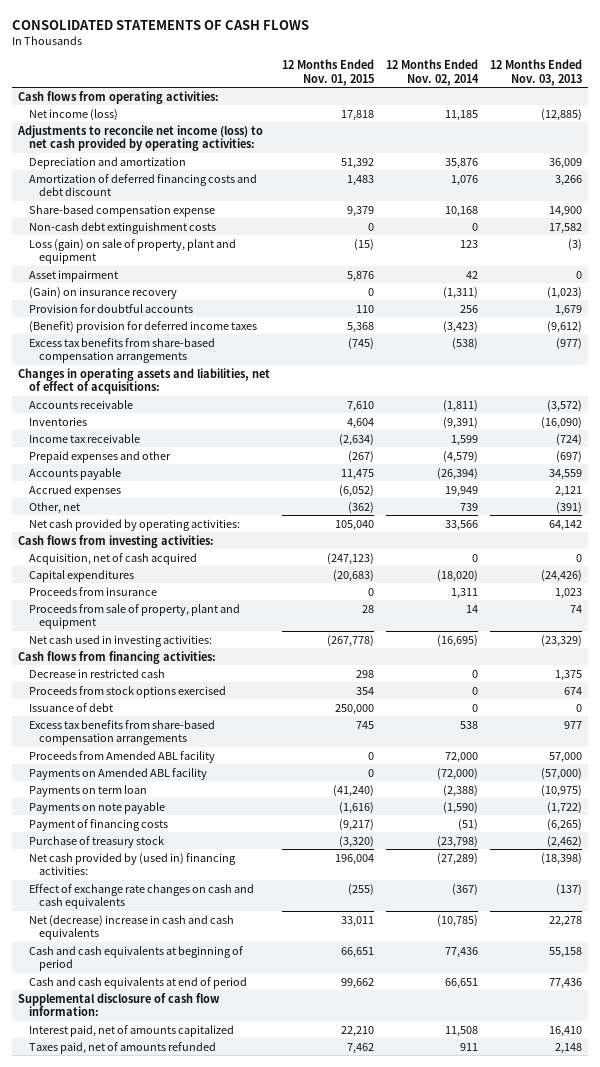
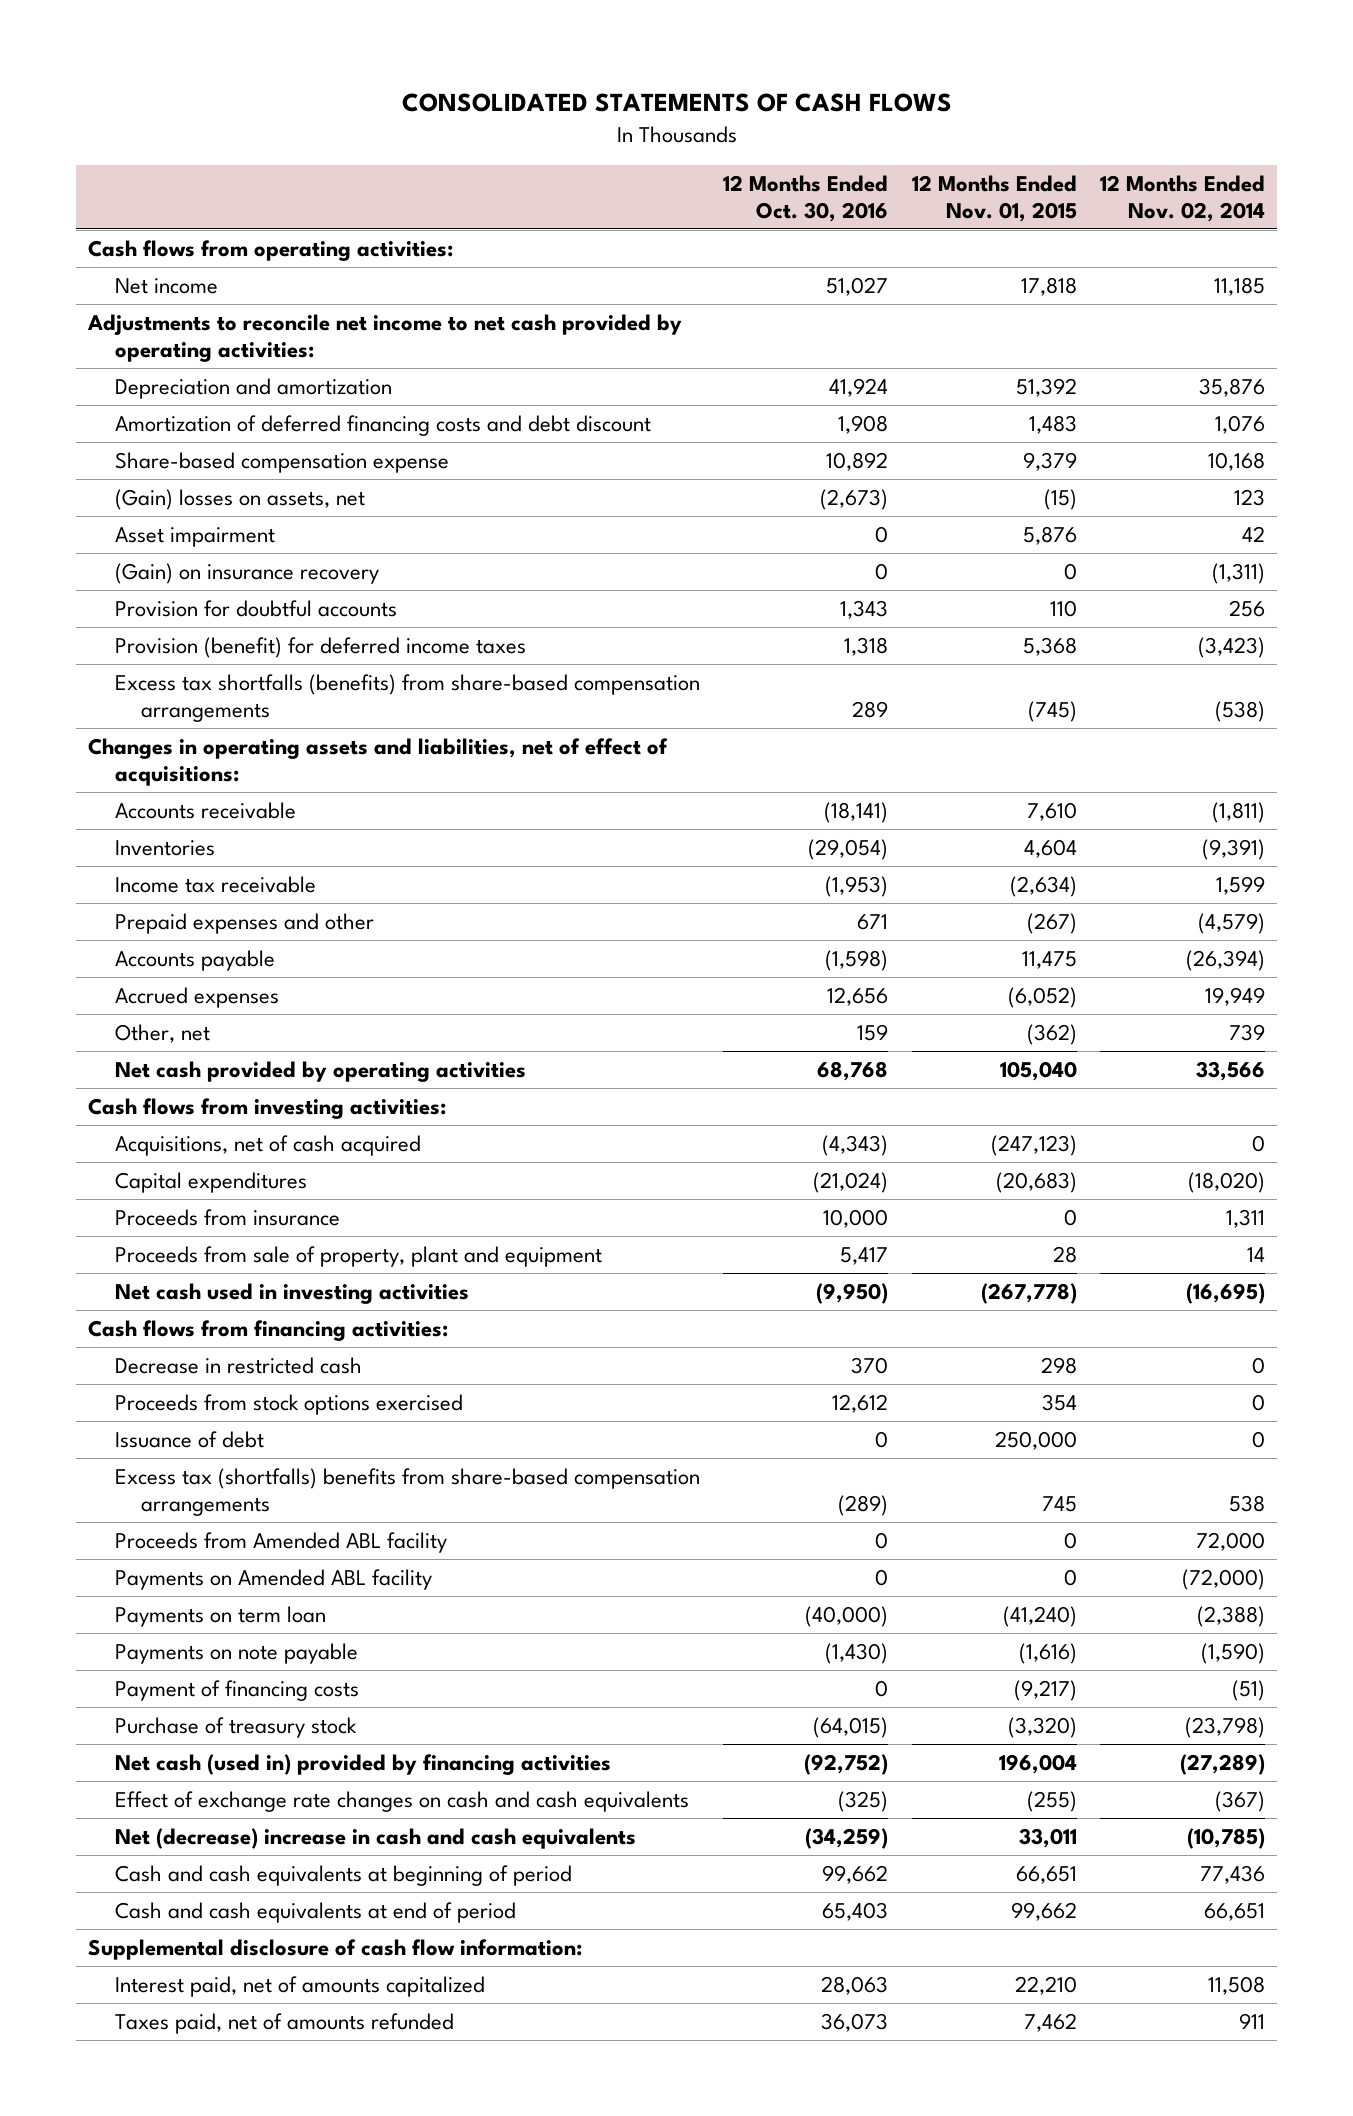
[490,58,583,86] 12 Months Ended Nov. 03, 2013 -> none
none -> [723,174,889,222] 12 Months Ended Oct. 30, 2016
[28,108,118,121] Net income (loss) -> [114,277,218,294] Net income
[17,124,264,152] Adjustments to reconcile net income (loss) to net cash provided by operating activities: -> [87,313,683,363] Adjustments to reconcile net income to net cash provided by operating activities:
[28,221,216,234] Non-cash debt extinguishment costs -> none
[28,238,236,265] Loss (gain) on sale of property, plant and equipment -> [114,488,365,510] (Gain) losses on assets, net
[28,320,257,333] (Benefit) provision for deferred income taxes -> [114,636,526,658] Provision (benefit) for deferred income taxes
[28,337,215,364] Excess tax benefits from share-based compensation arrangements -> [114,673,700,723] Excess tax shortfalls (benefits) from share-based compensation arrangements
[28,518,240,531] Net cash provided by operating activities: -> [114,1060,526,1082] Net cash provided by operating activities
[28,552,197,565] Acquisition, net of cash acquired -> [114,1134,421,1156] Acquisitions, net of cash acquired
[28,634,212,647] Net cash used in investing activities: -> [114,1282,469,1304] Net cash used in investing activities
[28,719,215,746] Excess tax benefits from share-based compensation arrangements -> [114,1467,700,1517] Excess tax (shortfalls) benefits from share-based compensation arrangements
[28,852,236,876] Net cash provided by (used in) financing activities: -> [114,1753,611,1775] Net cash (used in) provided by financing activities

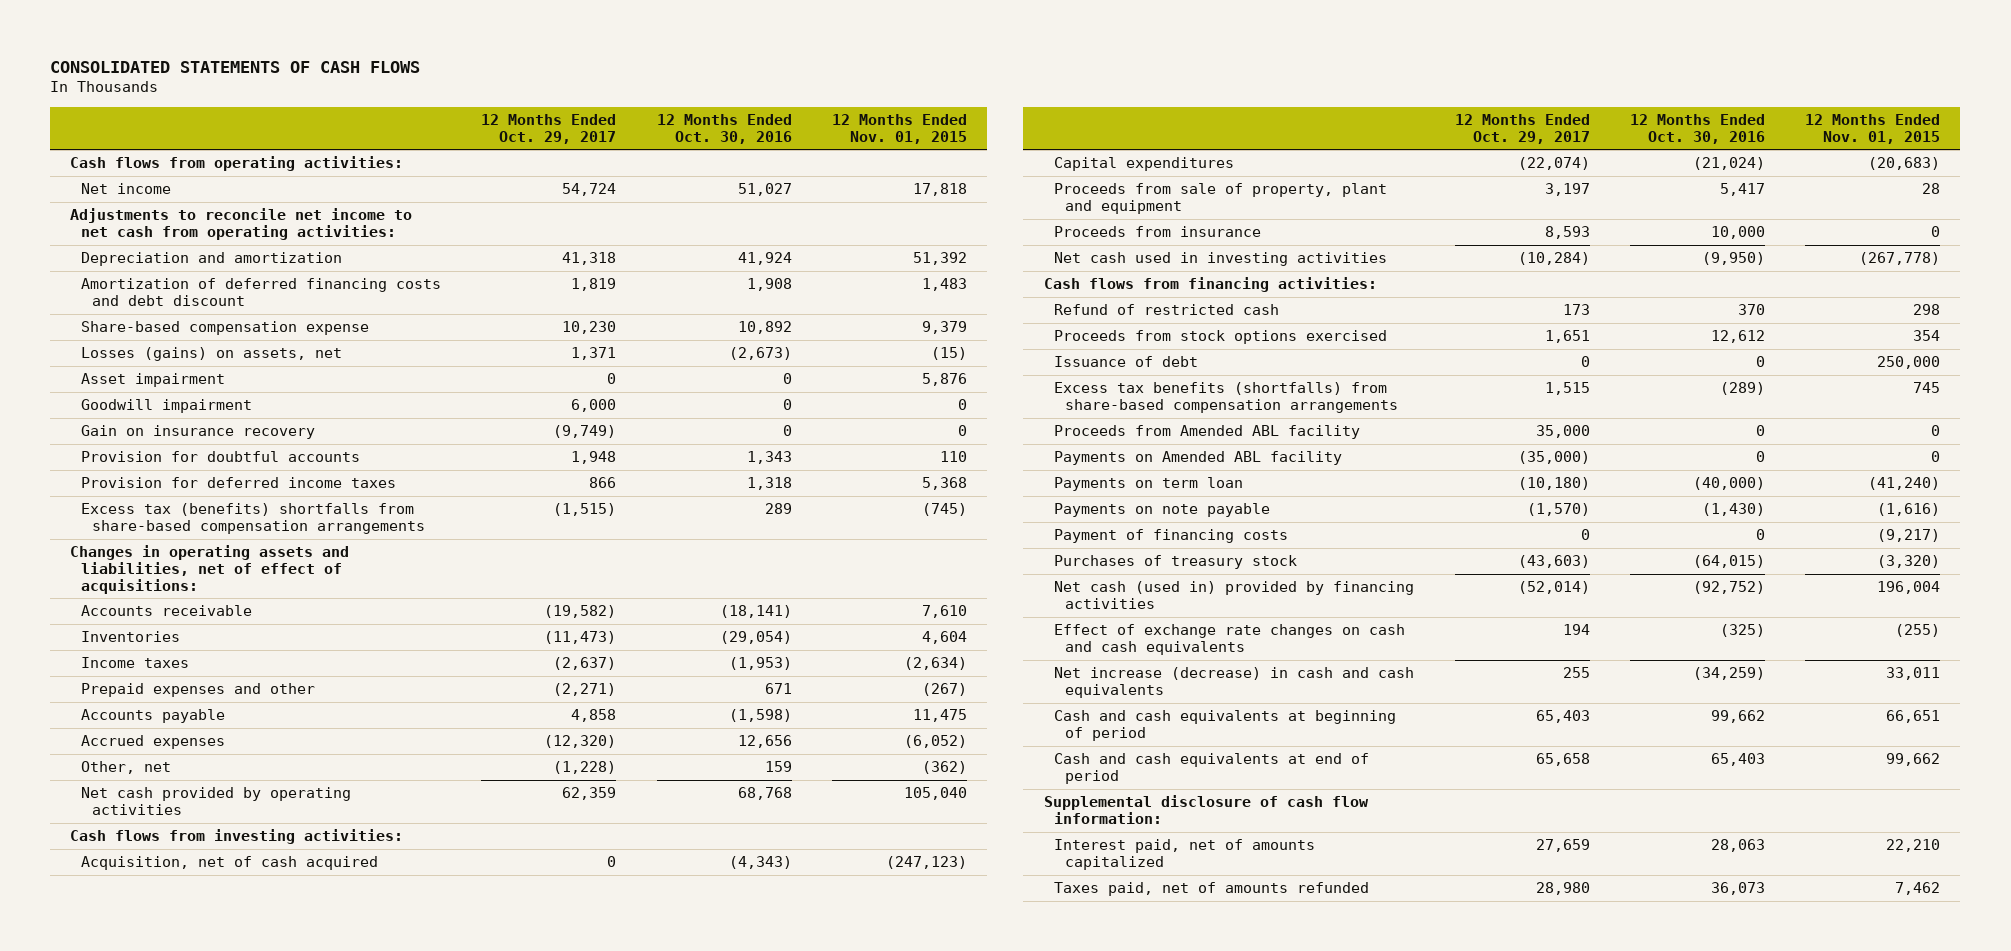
[1100,174,1266,222] 12 Months Ended Nov. 02, 2014 -> none
none -> [481,113,617,144] 12 Months Ended Oct. 29, 2017
[87,313,683,363] Adjustments to reconcile net income to net cash provided by operating activities: -> [70,208,413,240] Adjustments to reconcile net income to net cash from operating activities:
[114,488,365,510] (Gain) losses on assets, net -> [80,347,342,362] Losses (gains) on assets, net
none -> [80,399,252,414] Goodwill impairment
[114,562,379,584] (Gain) on insurance recovery -> [80,425,315,440] Gain on insurance recovery
[114,636,526,658] Provision (benefit) for deferred income taxes -> [80,477,396,489] Provision for deferred income taxes
[114,673,700,723] Excess tax shortfalls (benefits) from share-based compensation arrangements -> [80,503,425,534] Excess tax (benefits) shortfalls from share-based compensation arrangements
[114,875,316,893] Income tax receivable -> [80,657,189,669] Income taxes
[114,1134,421,1156] Acquisitions, net of cash acquired -> [80,856,378,871] Acquisition, net of cash acquired
[114,1208,340,1226] Proceeds from insurance -> [1054,226,1262,238] Proceeds from insurance
[114,1356,362,1374] Decrease in restricted cash -> [1054,304,1280,316] Refund of restricted cash
[114,1467,700,1517] Excess tax (shortfalls) benefits from share-based compensation arrangements -> [1054,382,1398,413] Excess tax benefits (shortfalls) from share-based compensation arrangements
[114,1716,357,1738] Purchase of treasury stock -> [1054,555,1298,570] Purchases of treasury stock
[114,1827,636,1849] Net (decrease) increase in cash and cash equivalents -> [1054,667,1415,698] Net increase (decrease) in cash and cash equivalents

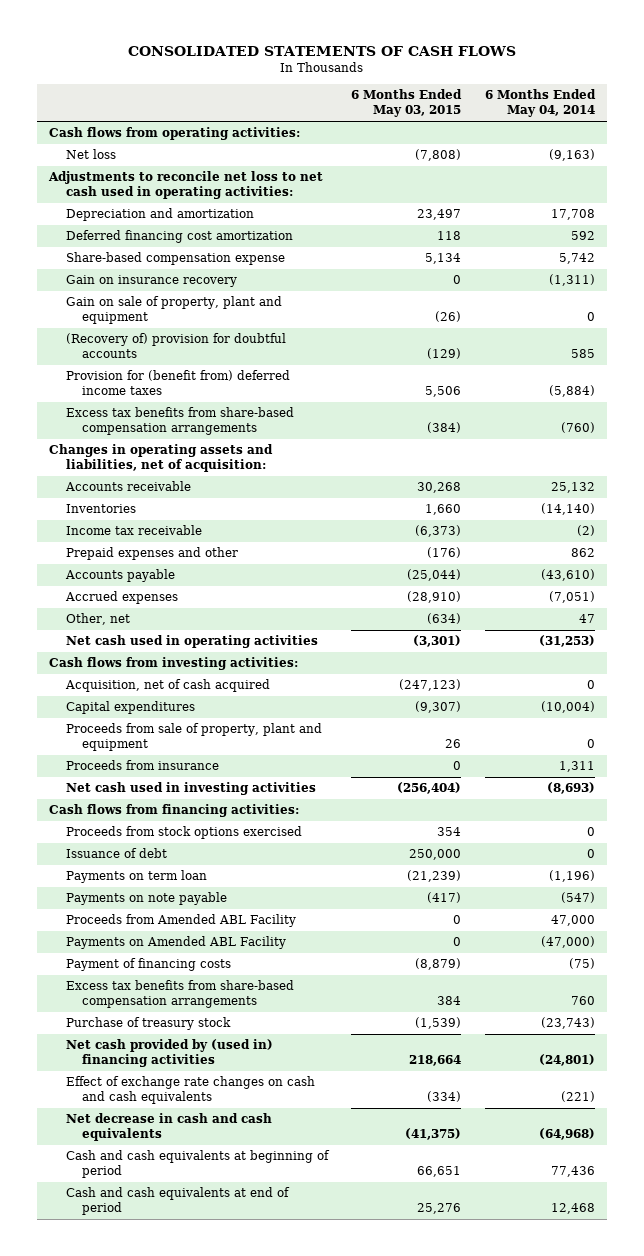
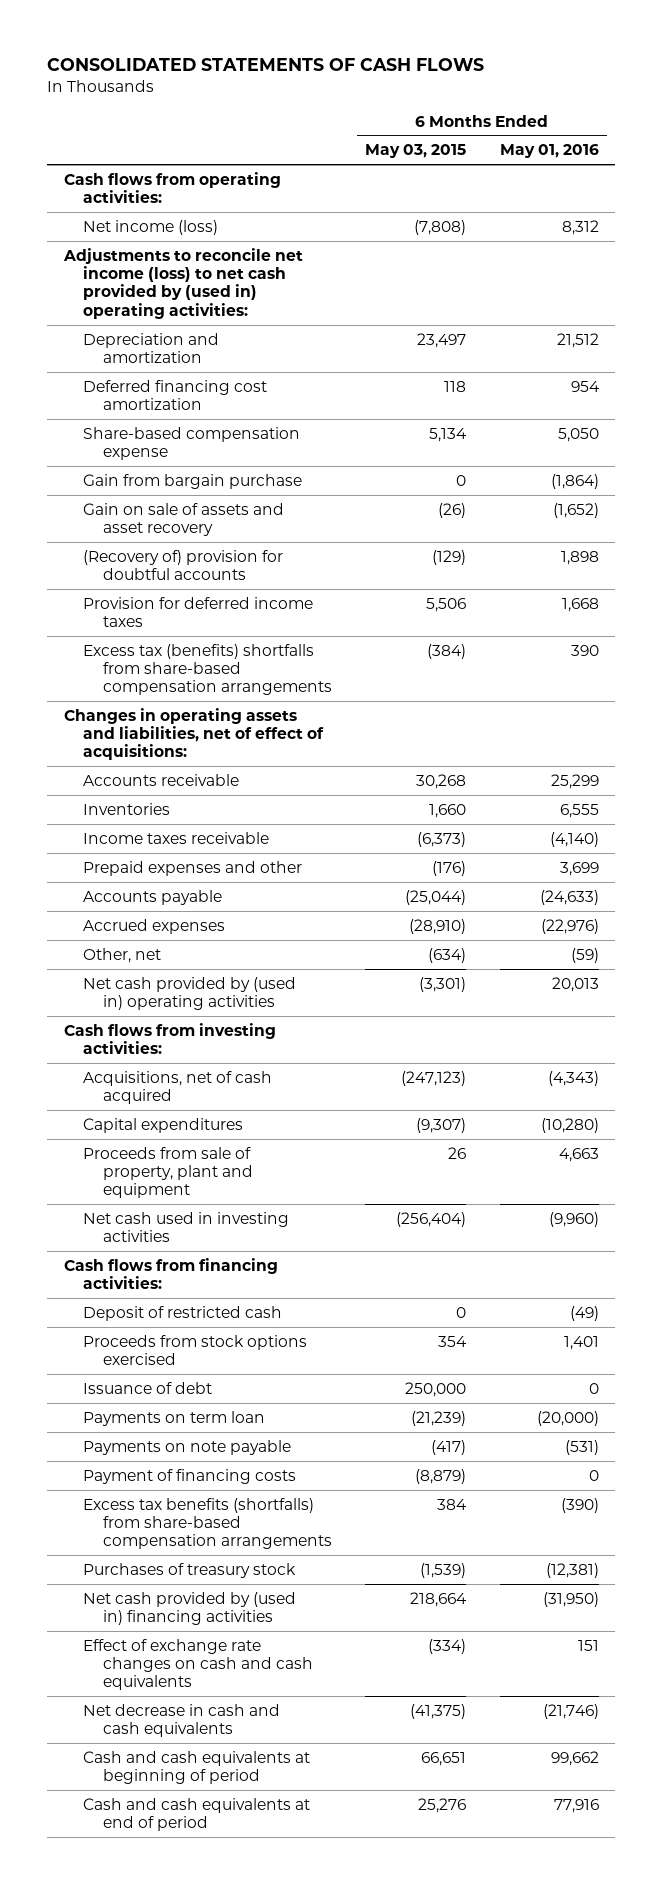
[485,89,597,118] 6 Months Ended May 04, 2014 -> none
none -> [499,144,599,159] May 01, 2016
[65,149,116,160] Net loss -> [83,219,219,235] Net income (loss)
[48,171,324,200] Adjustments to reconcile net loss to net cash used in operating activities: -> [62,247,303,319] Adjustments to reconcile net income (loss) to net cash provided by (used in) operating activities:
[65,275,237,288] Gain on insurance recovery -> none
none -> [83,473,303,489] Gain from bargain purchase
[65,296,282,325] Gain on sale of property, plant and equipment -> [83,502,285,537] Gain on sale of assets and asset recovery
[65,370,290,396] Provision for (benefit from) deferred income taxes -> [83,596,314,628] Provision for deferred income taxes
[65,407,294,436] Excess tax benefits from share-based compensation arrangements -> [83,643,332,696] Excess tax (benefits) shortfalls from share-based compensation arrangements
[49,444,274,473] Changes in operating assets and liabilities, net of acquisition: -> [63,707,325,761] Changes in operating assets and liabilities, net of effect of acquisitions:
[65,525,202,536] Income tax receivable -> [83,831,270,844] Income taxes receivable
[65,635,318,649] Net cash used in operating activities -> [83,976,297,1011] Net cash provided by (used in) operating activities
[64,679,270,693] Acquisition, net of cash acquired -> [83,1070,273,1105] Acquisitions, net of cash acquired
[65,760,219,771] Proceeds from insurance -> none
none -> [83,1305,283,1321] Deposit of restricted cash
[65,914,296,928] Proceeds from Amended ABL Facility -> none
[65,936,286,950] Payments on Amended ABL Facility -> none
[65,980,294,1009] Excess tax benefits from share-based compensation arrangements -> [83,1497,332,1550] Excess tax benefits (shortfalls) from share-based compensation arrangements
[65,1017,231,1031] Purchase of treasury stock -> [83,1562,297,1578] Purchases of treasury stock

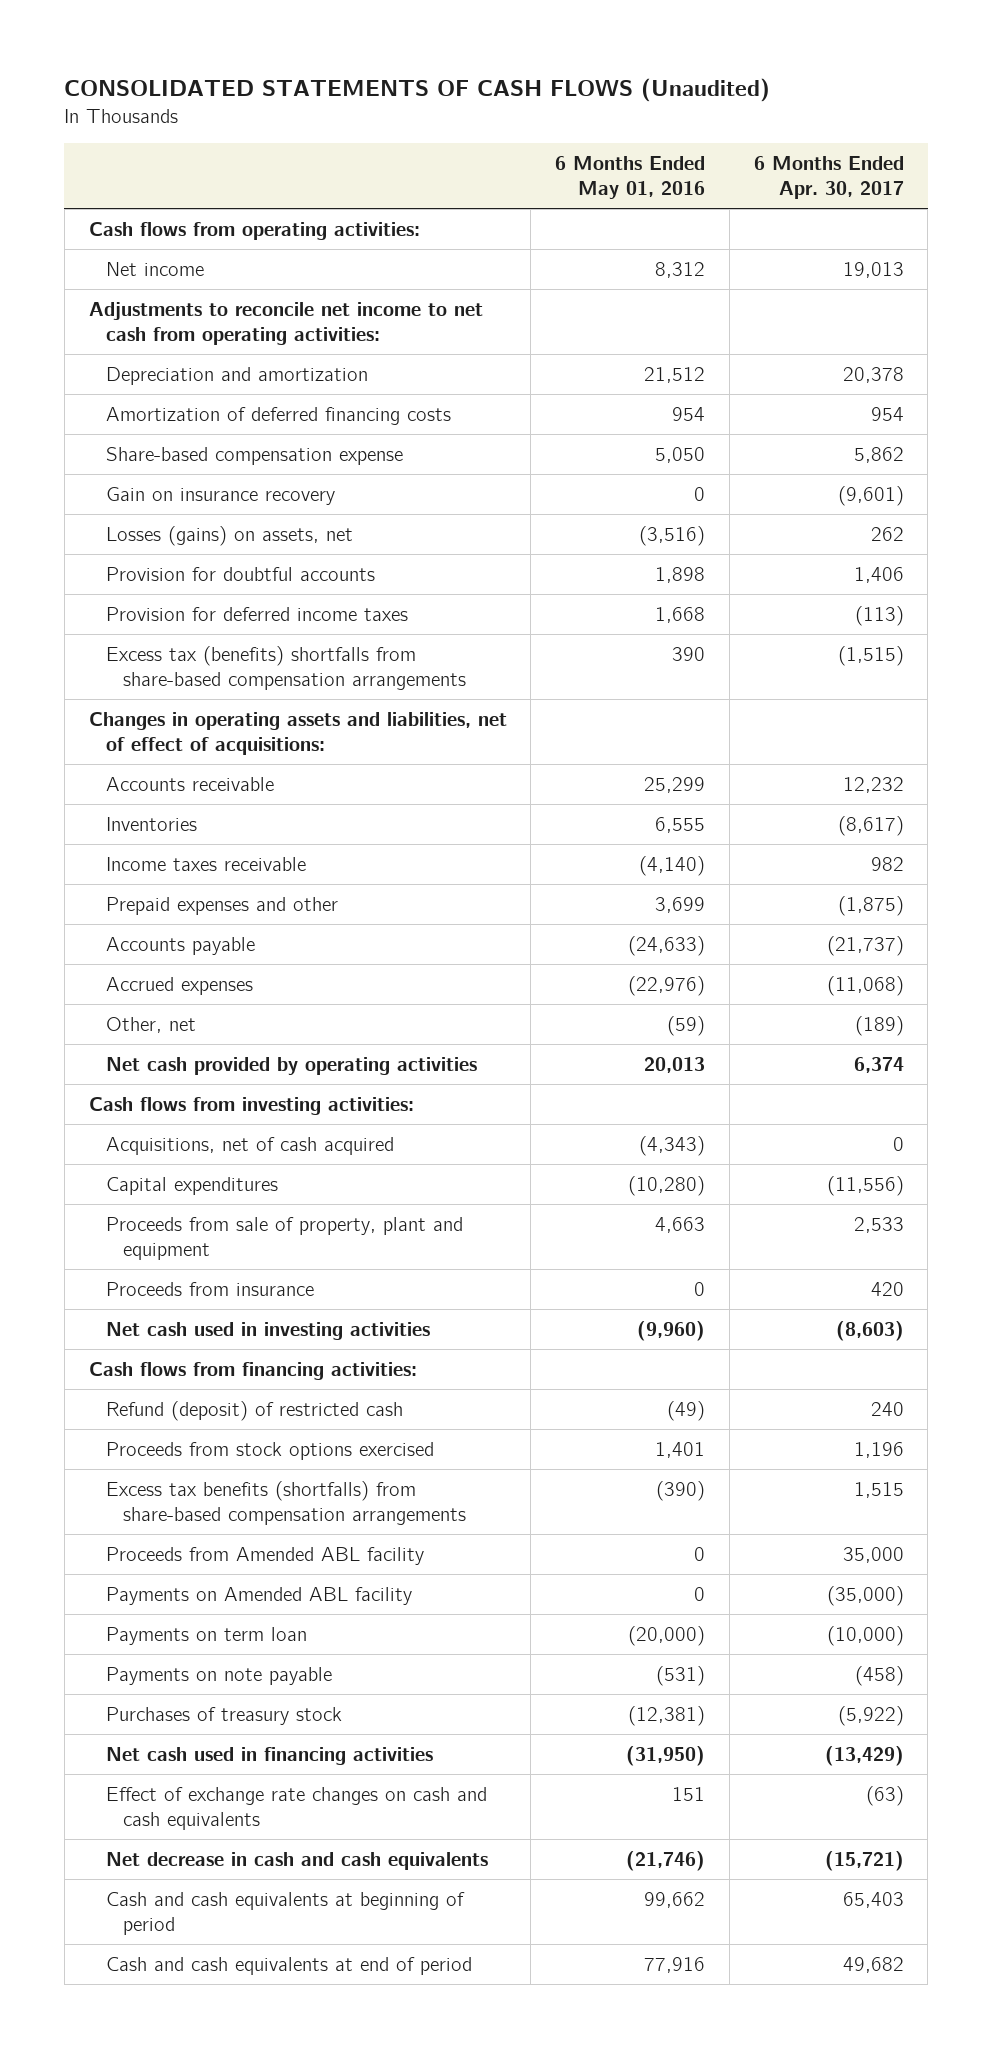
[46,57,484,71] CONSOLIDATED STATEMENTS OF CASH FLOWS -> [64,77,771,102] CONSOLIDATED STATEMENTS OF CASH FLOWS (Unaudited)
[365,144,467,159] May 03, 2015 -> none
none -> [753,155,904,199] 6 Months Ended Apr. 30, 2017
[83,219,219,235] Net income (loss) -> [105,262,204,277] Net income
[62,247,303,319] Adjustments to reconcile net income (loss) to net cash provided by (used in) operating activities: -> [88,302,483,346] Adjustments to reconcile net income to net cash from operating activities:
[83,379,268,411] Deferred financing cost amortization -> [105,407,451,426] Amortization of deferred financing costs
[83,473,303,489] Gain from bargain purchase -> none
[83,502,285,537] Gain on sale of assets and asset recovery -> none
none -> [105,487,335,506] Gain on insurance recovery
none -> [105,526,353,547] Losses (gains) on assets, net
[83,549,284,581] (Recovery of) provision for doubtful accounts -> [105,567,375,582] Provision for doubtful accounts
[83,976,297,1011] Net cash provided by (used in) operating activities -> [105,1057,477,1076] Net cash provided by operating activities
none -> [105,1282,314,1297] Proceeds from insurance
[83,1305,283,1321] Deposit of restricted cash -> [105,1401,403,1422] Refund (deposit) of restricted cash
[83,1381,213,1394] Issuance of debt -> none
[83,1497,332,1550] Excess tax benefits (shortfalls) from share-based compensation arrangements -> [105,1481,467,1526] Excess tax benefits (shortfalls) from share-based compensation arrangements
none -> [105,1547,424,1566] Proceeds from Amended ABL facility
none -> [105,1587,412,1606] Payments on Amended ABL facility
[83,1468,297,1484] Payment of financing costs -> none
[83,1591,297,1626] Net cash provided by (used in) financing activities -> [105,1747,433,1766] Net cash used in financing activities

